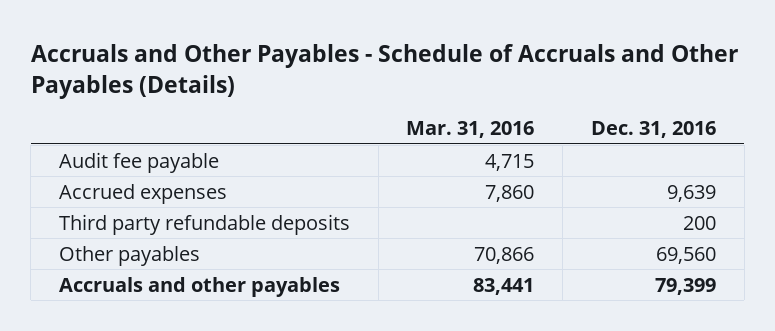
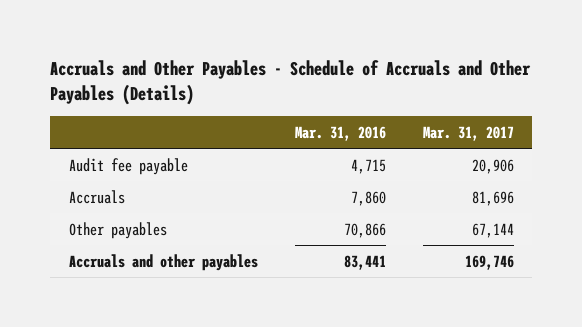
[591,121,717,139] Dec. 31, 2016 -> none
none -> [422,125,514,141] Mar. 31, 2017
[58,213,350,235] Third party refundable deposits -> none
[58,183,227,204] Accrued expenses -> [68,189,125,204] Accruals

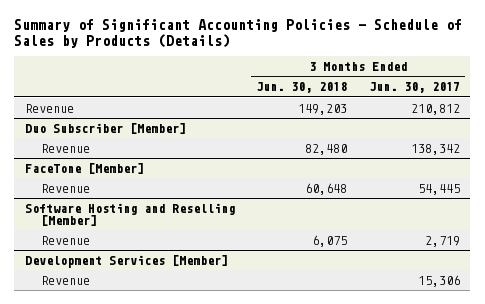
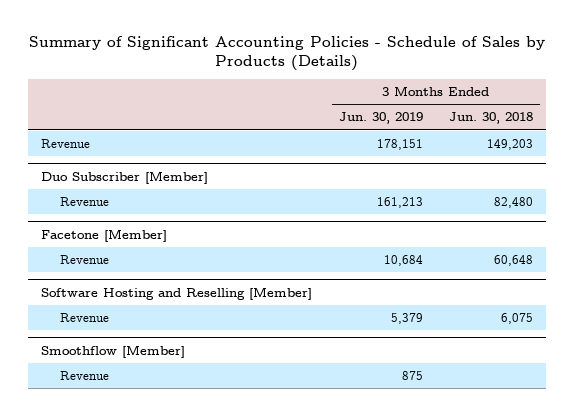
[368,82,460,94] Jun. 30, 2017 -> none
none -> [338,112,423,125] Jun. 30, 2019
[24,162,144,174] FaceTone [Member] -> [41,228,168,242] Facetone [Member]
[24,254,228,268] Development Services [Member] -> none
none -> [41,344,186,358] Smoothflow [Member]

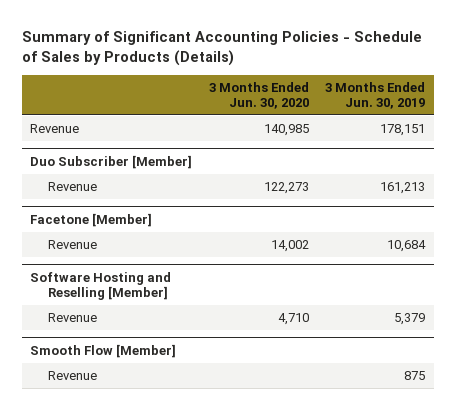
[449,112,534,125] Jun. 30, 2018 -> none
none -> [208,81,309,109] 3 Months Ended Jun. 30, 2020
[41,344,186,358] Smoothflow [Member] -> [30,343,177,358] Smooth Flow [Member]

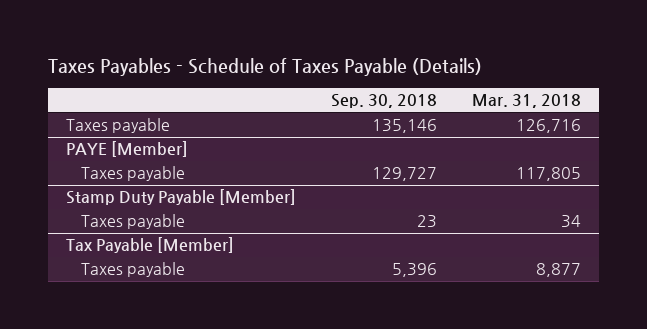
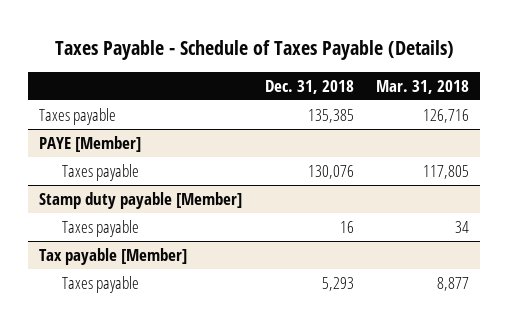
[48,58,483,77] Taxes Payables - Schedule of Taxes Payable (Details) -> [55,39,455,60] Taxes Payable - Schedule of Taxes Payable (Details)
[330,94,437,109] Sep. 30, 2018 -> none
none -> [264,79,354,94] Dec. 31, 2018
[65,189,296,206] Stamp Duty Payable [Member] -> [39,191,243,209] Stamp duty payable [Member]
[65,237,234,254] Tax Payable [Member] -> [39,247,188,265] Tax payable [Member]

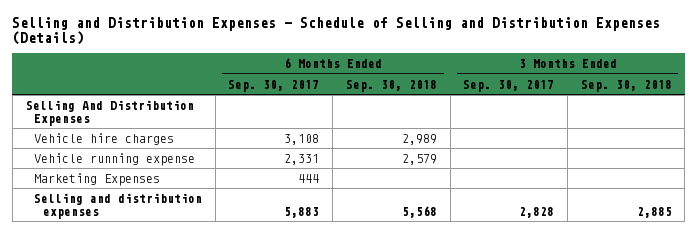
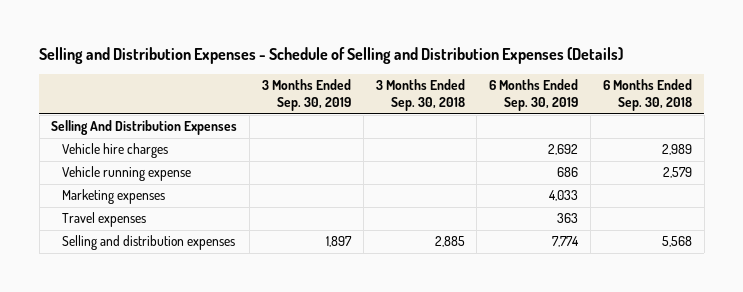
[228,79,320,92] Sep. 30, 2017 -> none
[463,79,555,92] Sep. 30, 2017 -> none
none -> [261,79,351,112] 3 Months Ended Sep. 30, 2019
none -> [489,79,579,112] 6 Months Ended Sep. 30, 2019
[34,172,161,186] Marketing Expenses -> [61,189,165,205] Marketing expenses
none -> [61,212,146,228] Travel expenses

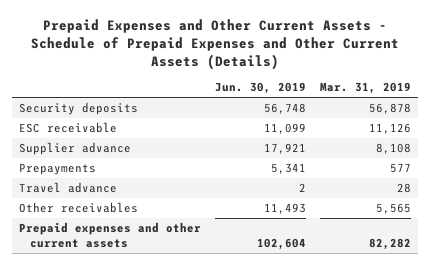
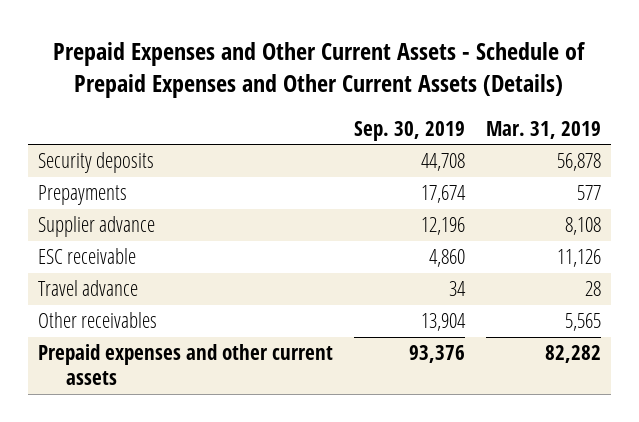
[215,82,307,95] Jun. 30, 2019 -> none
none -> [353,120,465,141] Sep. 30, 2019
[19,141,132,155] Supplier advance -> [38,216,156,238] Supplier advance
[19,121,118,133] ESC receivable -> [38,248,137,265] ESC receivable

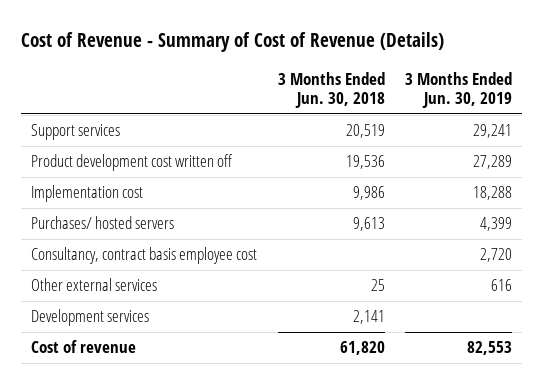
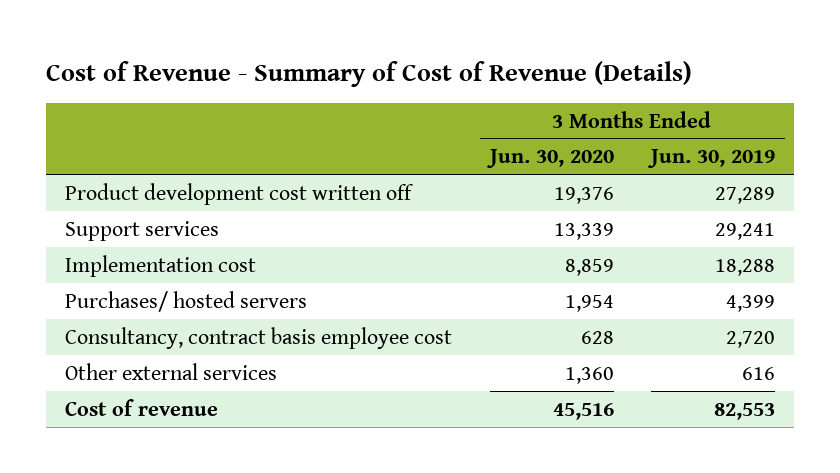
[277,71,385,109] 3 Months Ended Jun. 30, 2018 -> none
none -> [485,149,614,169] Jun. 30, 2020
[31,124,121,141] Support services -> [65,220,220,241] Support services
[31,309,150,327] Development services -> none

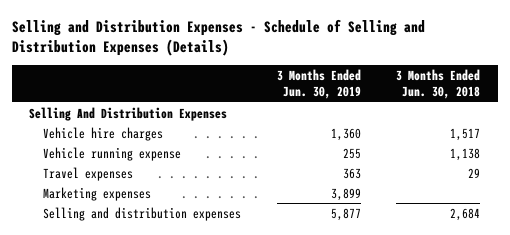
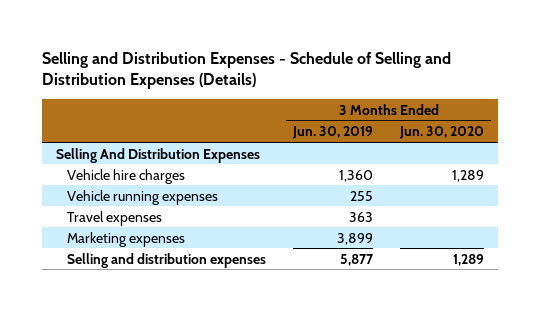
[396,69,481,100] 3 Months Ended Jun. 30, 2018 -> none
none -> [399,126,485,140] Jun. 30, 2020
[43,146,182,161] Vehicle running expense -> [66,189,218,205] Vehicle running expenses

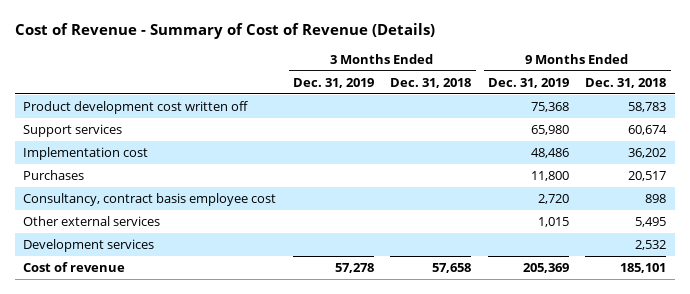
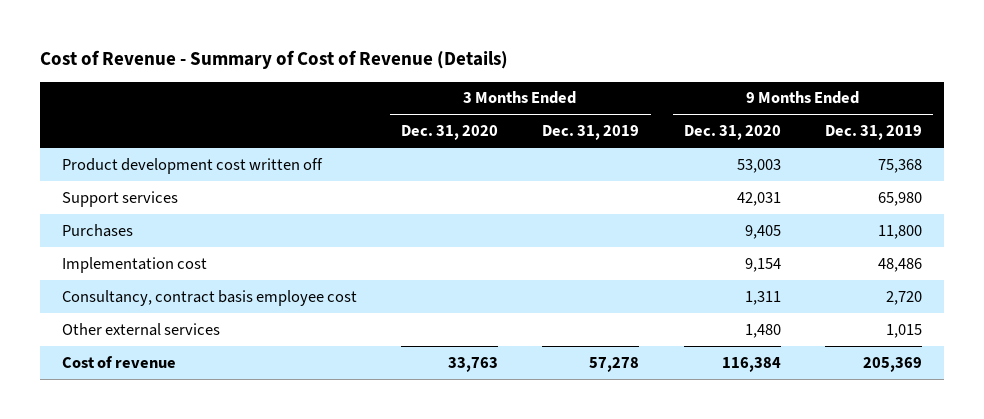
[390,77,472,88] Dec. 31, 2018 -> none
[585,77,667,88] Dec. 31, 2018 -> none
none -> [401,125,499,141] Dec. 31, 2020
none -> [683,125,781,141] Dec. 31, 2020
[23,146,149,160] Implementation cost -> [61,256,207,273] Implementation cost
[23,238,155,252] Development services -> none

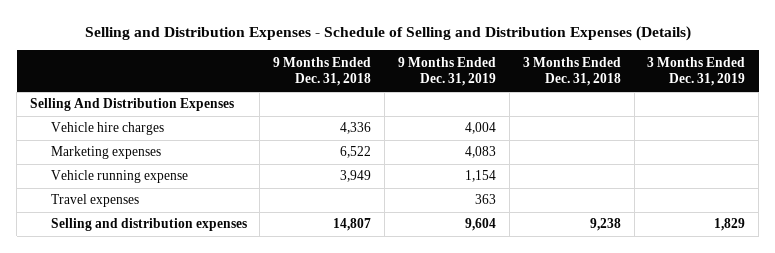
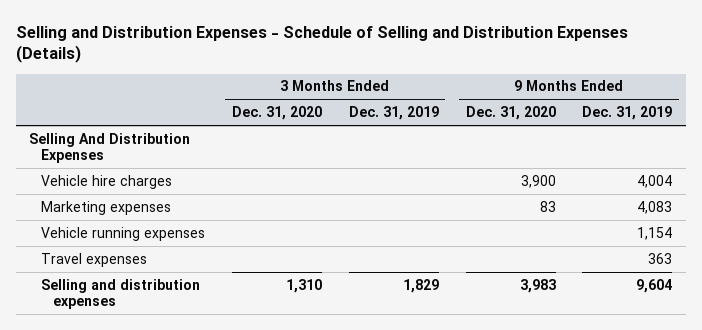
[273,56,372,87] 9 Months Ended Dec. 31, 2018 -> none
[522,56,621,87] 3 Months Ended Dec. 31, 2018 -> none
none -> [231,106,322,121] Dec. 31, 2020
none -> [465,106,556,121] Dec. 31, 2020
[50,170,188,184] Vehicle running expense -> [41,226,206,241] Vehicle running expenses

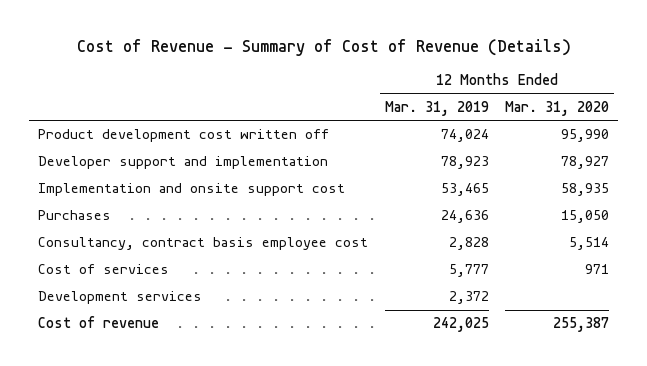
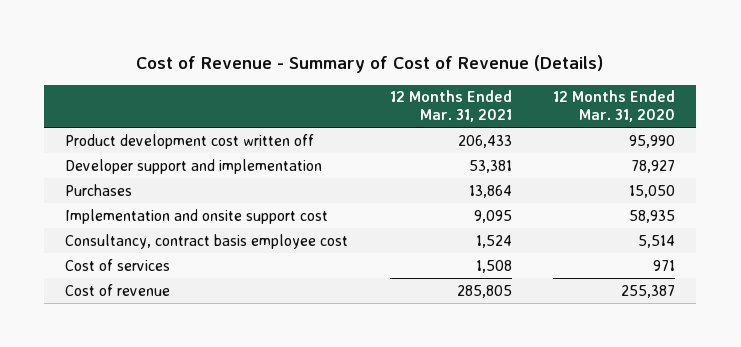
[384,100,489,116] Mar. 31, 2019 -> none
none -> [389,90,512,123] 12 Months Ended Mar. 31, 2021
[37,183,345,197] Implementation and onsite support cost -> [65,208,329,224] Implementation and onsite support cost
[37,291,202,305] Development services -> none

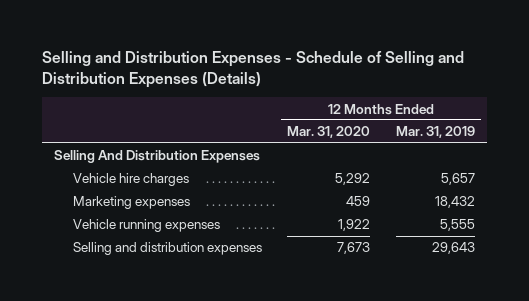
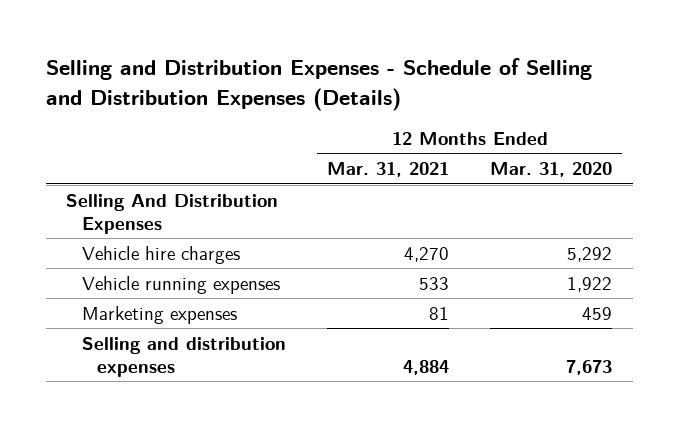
[395,126,475,139] Mar. 31, 2019 -> none
none -> [327,162,450,178] Mar. 31, 2021
[73,196,191,210] Marketing expenses -> [81,305,237,324] Marketing expenses

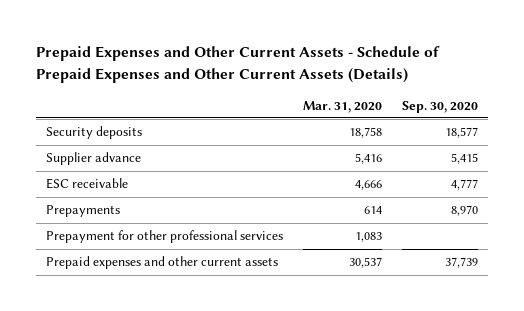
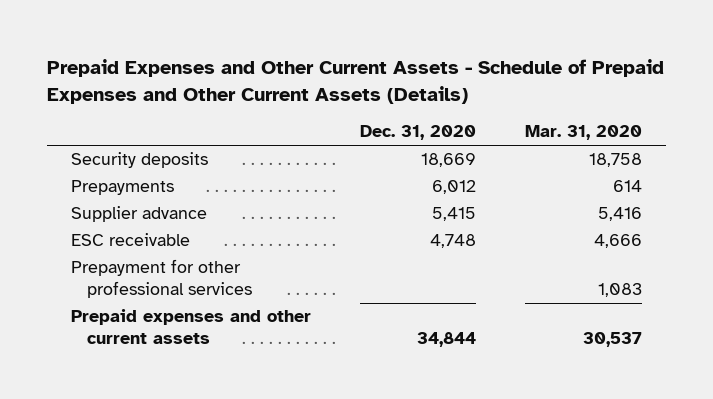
[401,100,478,113] Sep. 30, 2020 -> none
none -> [360,125,477,141] Dec. 31, 2020
[46,205,121,218] Prepayments -> [71,180,175,196] Prepayments

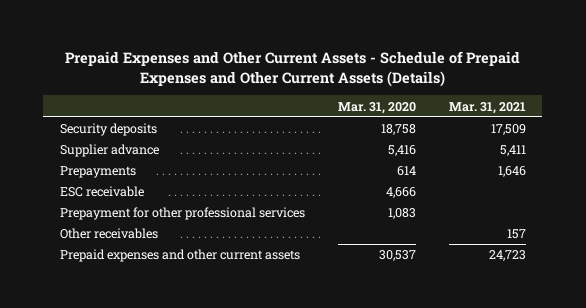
[360,125,477,141] Dec. 31, 2020 -> none
none -> [448,101,526,114] Mar. 31, 2021
[71,180,175,196] Prepayments -> [59,166,136,179] Prepayments
none -> [59,228,158,240] Other receivables

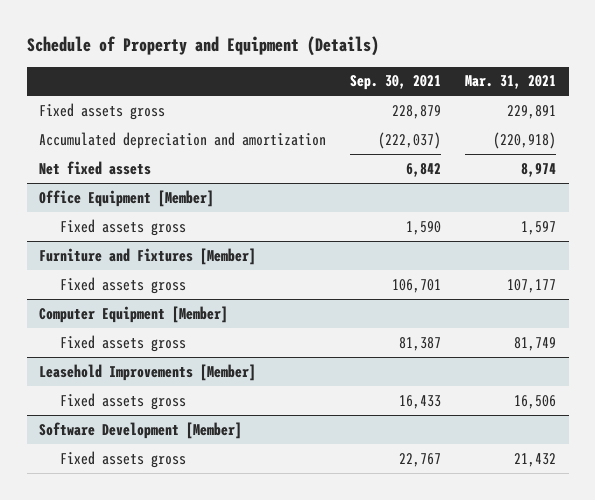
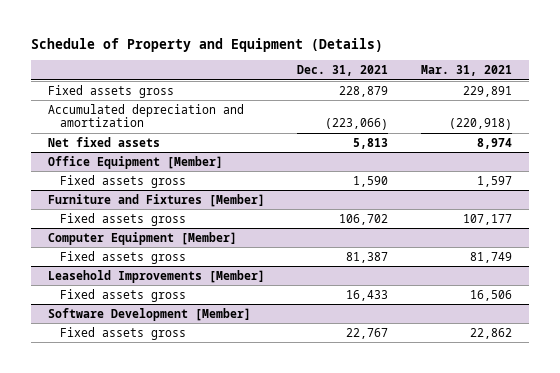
[350,75,442,91] Sep. 30, 2021 -> none
none -> [297,65,389,77] Dec. 31, 2021
[514,452,557,467] 21,432 -> [470,327,513,339] 22,862

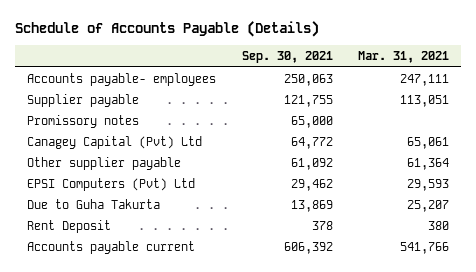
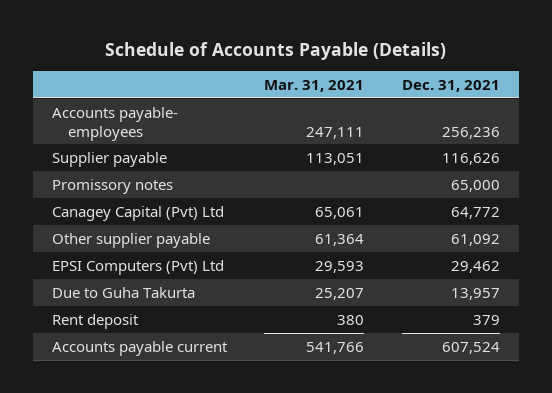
[241,51,333,64] Sep. 30, 2021 -> none
none -> [402,79,501,92] Dec. 31, 2021
[27,219,112,233] Rent Deposit -> [51,313,139,329] Rent deposit

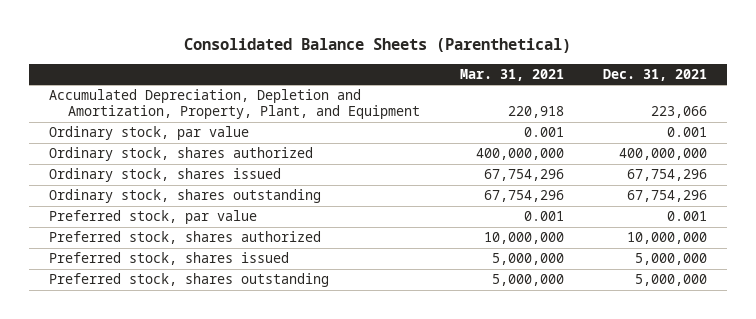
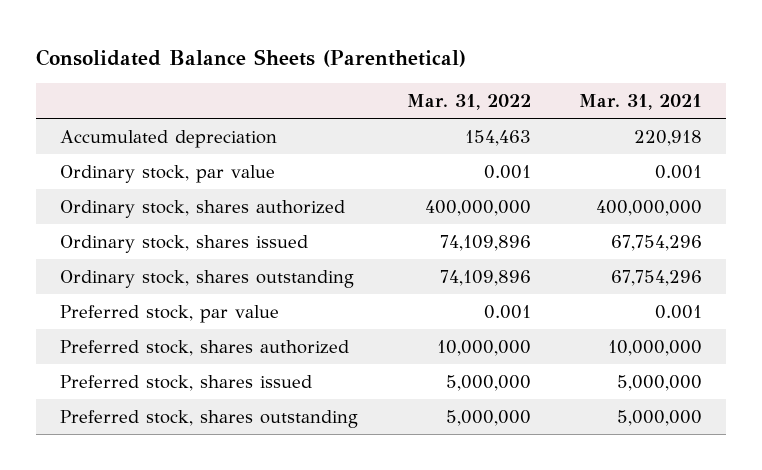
[603,68,708,81] Dec. 31, 2021 -> none
none -> [406,94,531,111] Mar. 31, 2022
[48,89,420,120] Accumulated Depreciation, Depletion and Amortization, Property, Plant, and Equipment -> [60,129,278,148] Accumulated depreciation

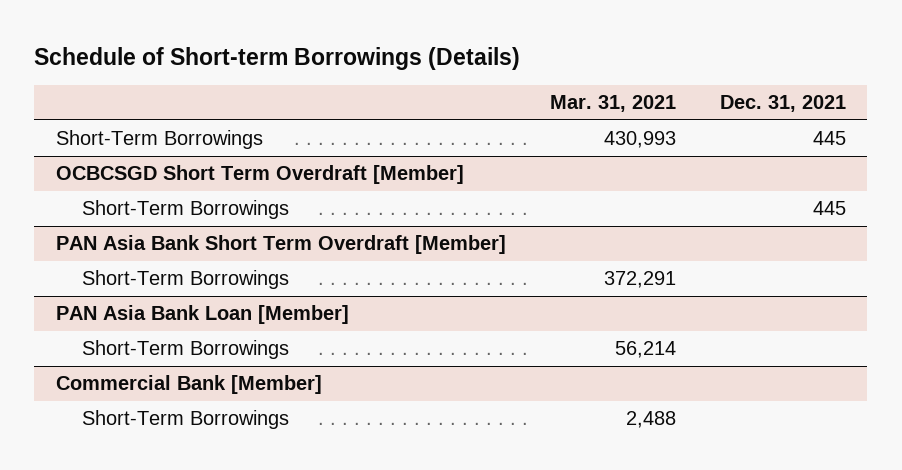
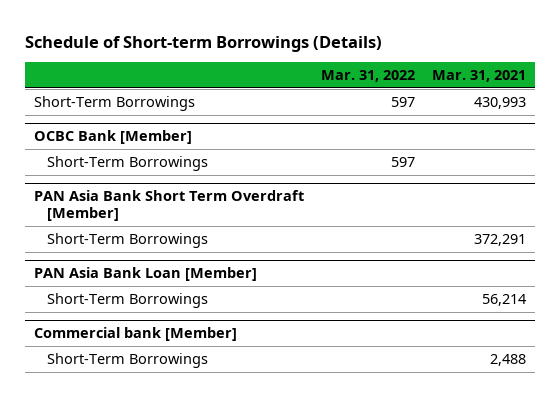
[719,95,846,113] Dec. 31, 2021 -> none
none -> [321,70,416,83] Mar. 31, 2022
[56,165,465,185] OCBCSGD Short Term Overdraft [Member] -> none
none -> [33,130,192,145] OCBC Bank [Member]
[56,375,323,395] Commercial Bank [Member] -> [33,327,237,342] Commercial bank [Member]

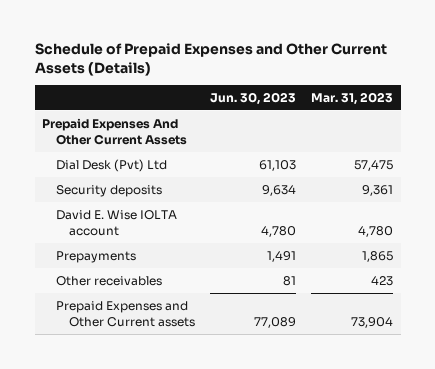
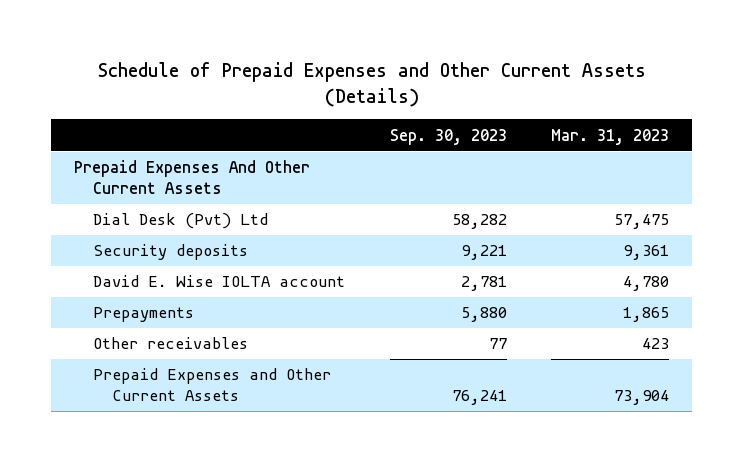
[210,91,297,105] Jun. 30, 2023 -> none
none -> [389,128,507,145] Sep. 30, 2023
[55,300,196,327] Prepaid Expenses and Other Current assets -> [92,368,331,401] Prepaid Expenses and Other Current Assets

